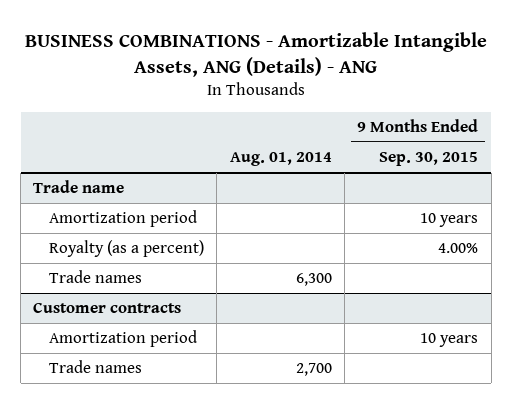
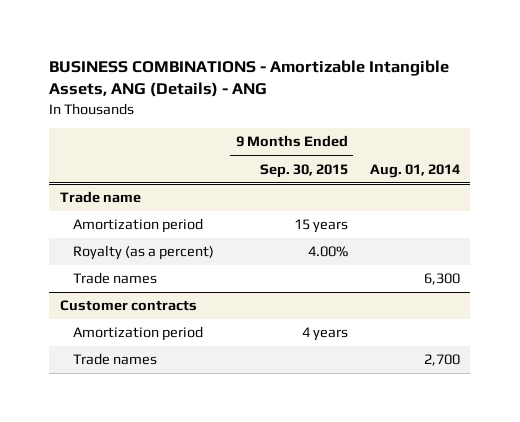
[420,213,479,228] 10 years -> [293,219,348,234] 15 years
[420,333,479,348] 10 years -> [301,327,348,342] 4 years

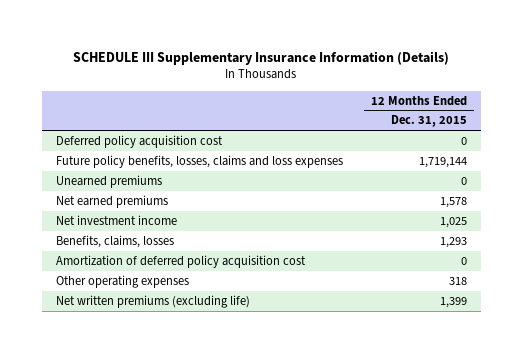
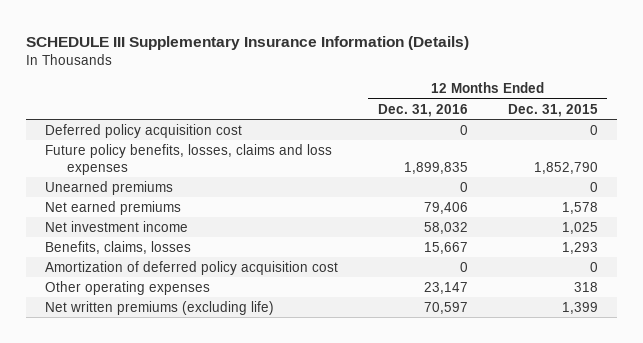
none -> [377,103,468,117] Dec. 31, 2016
[418,156,467,168] 1,719,144 -> [533,161,598,174] 1,852,790

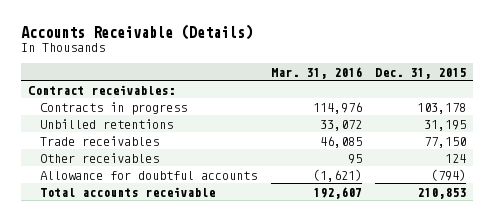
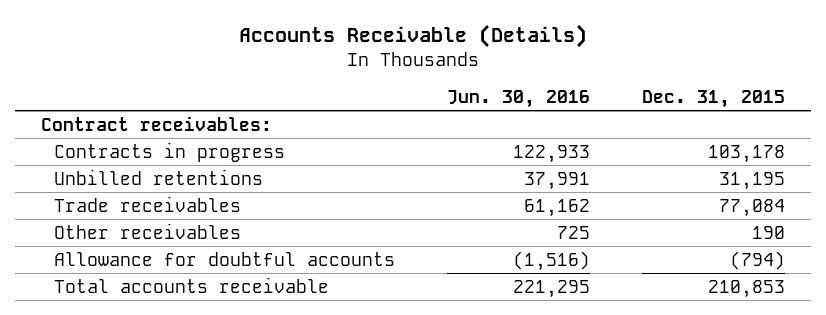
[270,66,362,79] Mar. 31, 2016 -> none
none -> [447,89,591,108] Jun. 30, 2016
[424,136,467,148] 77,150 -> [719,198,786,217] 77,084
[445,153,467,163] 124 -> [752,225,786,239] 190

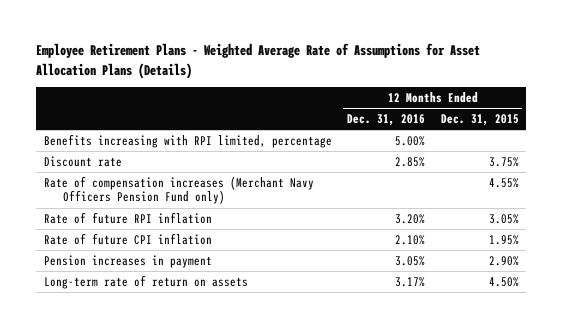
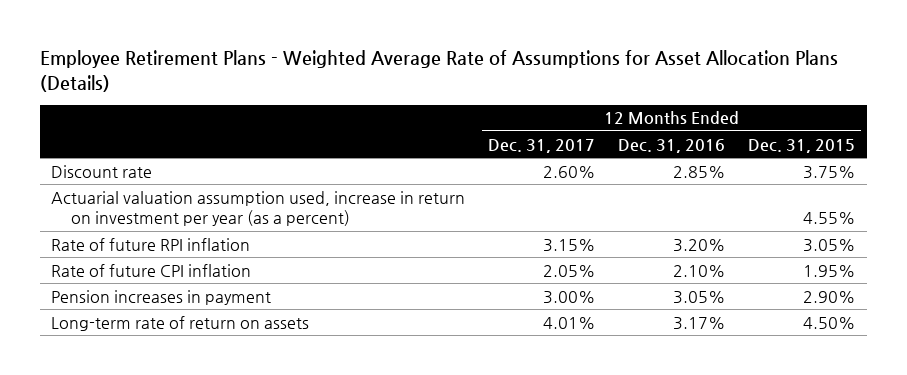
none -> [488,138,596,153] Dec. 31, 2017
[43,133,332,148] Benefits increasing with RPI limited, percentage -> none
[43,175,314,205] Rate of compensation increases (Merchant Navy Officers Pension Fund only) -> [51,190,466,226] Actuarial valuation assumption used, increase in return on investment per year (as a percent)

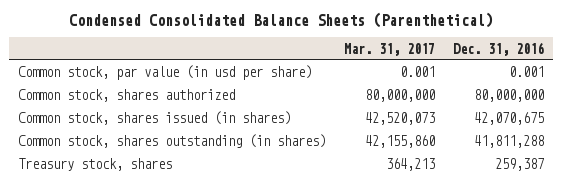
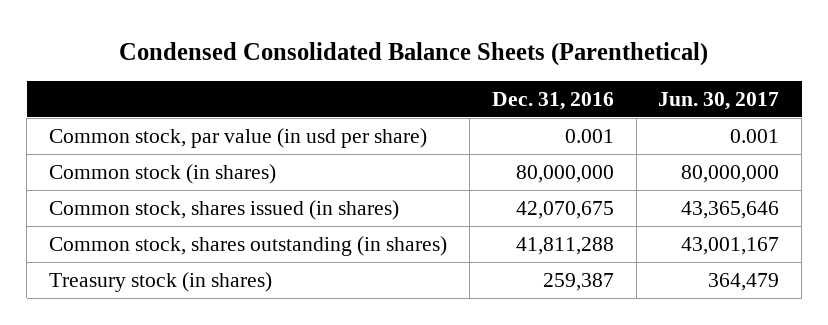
[344,42,436,56] Mar. 31, 2017 -> none
none -> [658,91,780,110] Jun. 30, 2017
[18,89,236,103] Common stock, shares authorized -> [48,163,276,184] Common stock (in shares)
[18,158,173,172] Treasury stock, shares -> [48,271,272,292] Treasury stock (in shares)

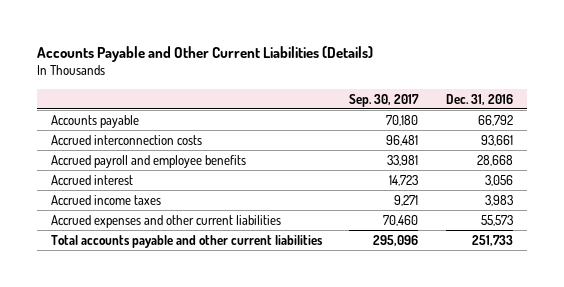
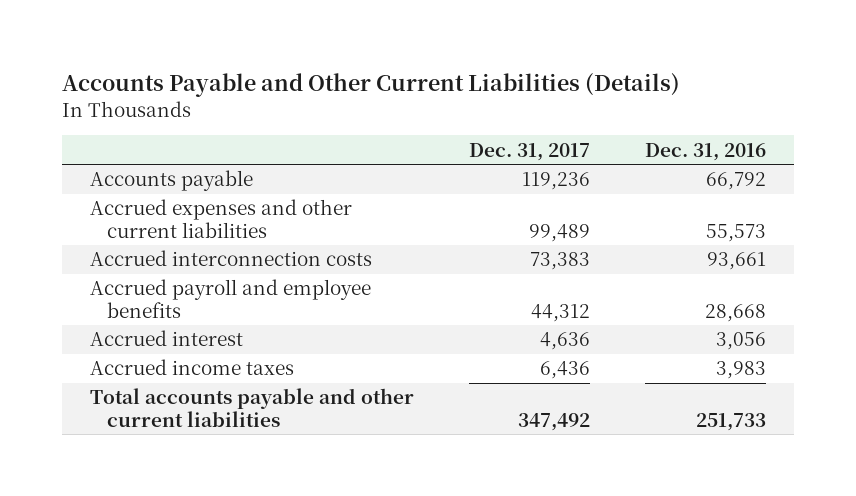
[349,93,420,107] Sep. 30, 2017 -> none
none -> [468,142,590,161] Dec. 31, 2017
[50,214,281,228] Accrued expenses and other current liabilities -> [89,199,352,238] Accrued expenses and other current liabilities

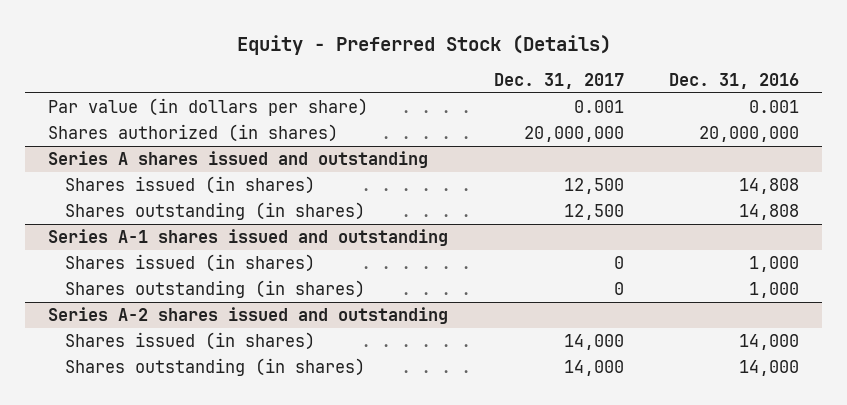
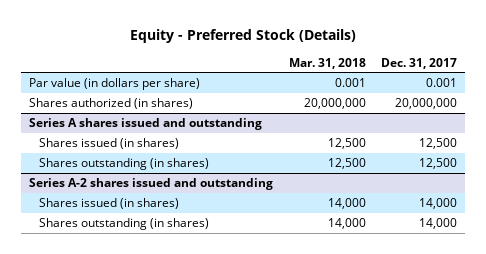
[669,72,800,89] Dec. 31, 2016 -> none
none -> [288,57,366,69] Mar. 31, 2018
[48,228,449,246] Series A-1 shares issued and outstanding -> none
[64,253,315,272] Shares issued (in shares) -> none
[64,279,365,298] Shares outstanding (in shares) -> none

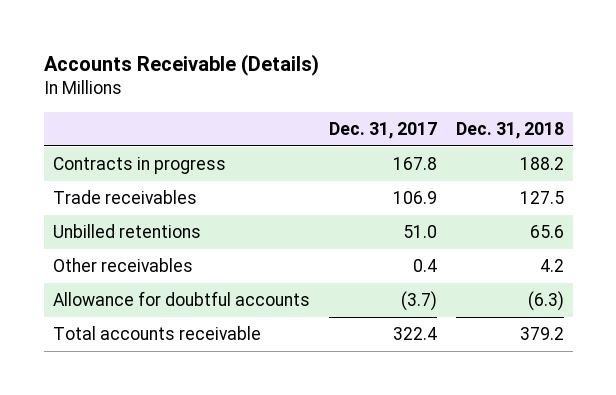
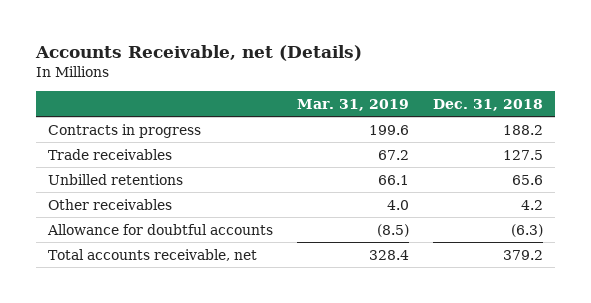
[43,53,319,76] Accounts Receivable (Details) -> [35,45,363,62] Accounts Receivable, net (Details)
[328,122,437,140] Dec. 31, 2017 -> none
none -> [297,99,410,112] Mar. 31, 2019
[52,326,261,341] Total accounts receivable -> [48,248,258,261] Total accounts receivable, net

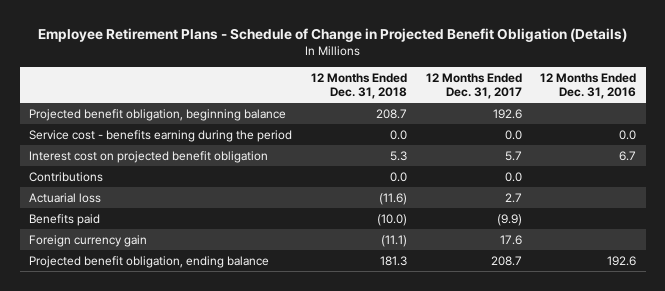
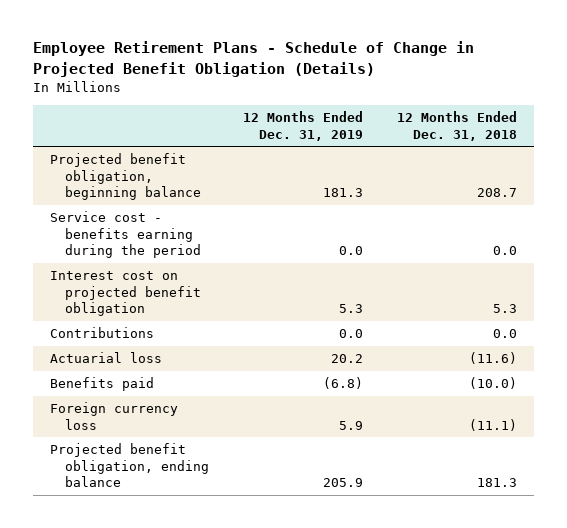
[425,72,522,99] 12 Months Ended Dec. 31, 2017 -> none
[540,72,637,99] 12 Months Ended Dec. 31, 2016 -> none
none -> [242,111,363,141] 12 Months Ended Dec. 31, 2019
[29,234,148,247] Foreign currency gain -> [49,402,178,430] Foreign currency loss

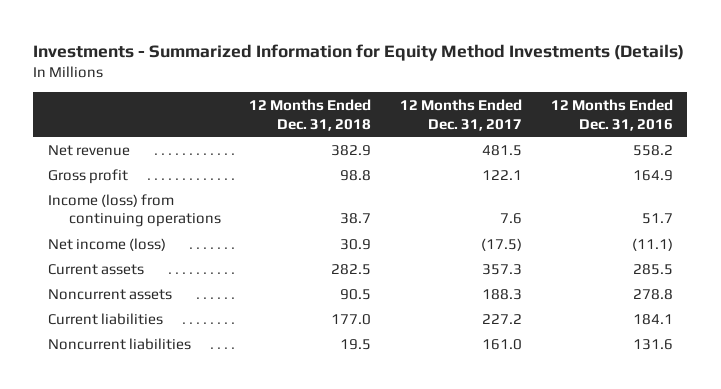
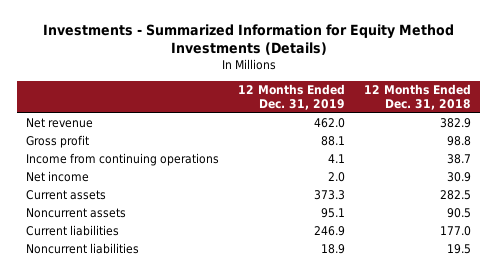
[400,98,523,131] 12 Months Ended Dec. 31, 2017 -> none
[550,98,673,131] 12 Months Ended Dec. 31, 2016 -> none
none -> [238,84,346,111] 12 Months Ended Dec. 31, 2019
[47,193,221,228] Income (loss) from continuing operations -> [26,153,220,167] Income from continuing operations
[47,237,166,251] Net income (loss) -> [26,171,90,183] Net income

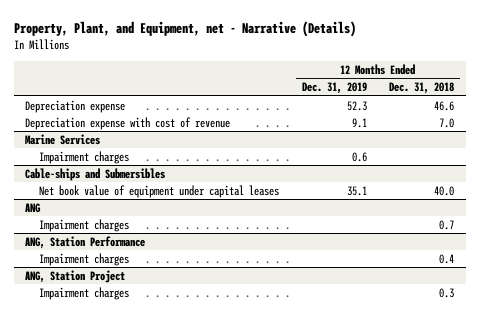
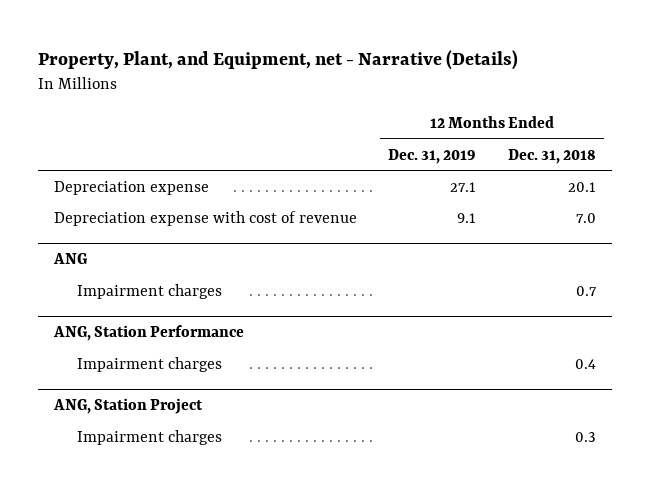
[346,100,367,111] 52.3 -> [450,181,477,192] 27.1
[434,100,455,111] 46.6 -> [568,181,597,192] 20.1
[25,133,101,145] Marine Services -> none
[38,150,129,164] Impairment charges -> none
[25,167,166,181] Cable-ships and Submersibles -> none
[38,184,279,198] Net book value of equipment under capital leases -> none

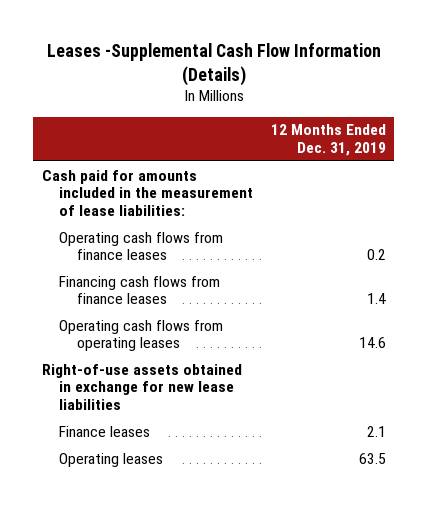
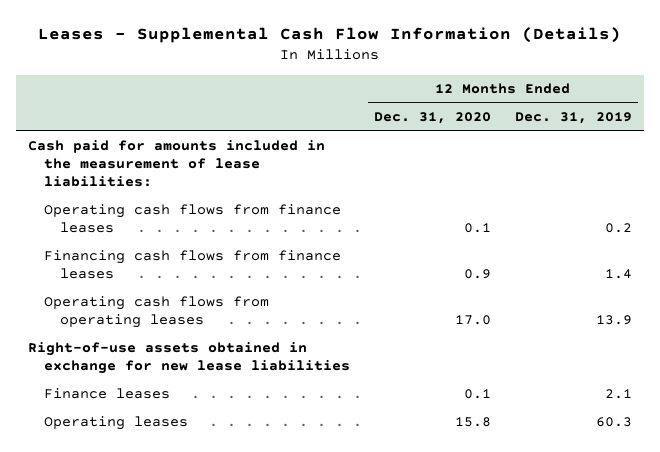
[46,42,381,86] Leases -Supplemental Cash Flow Information (Details) -> [37,27,621,44] Leases - Supplemental Cash Flow Information (Details)
none -> [374,112,492,125] Dec. 31, 2020
[358,337,386,349] 14.6 -> [596,315,633,326] 13.9
[358,452,386,464] 63.5 -> [596,417,633,428] 60.3

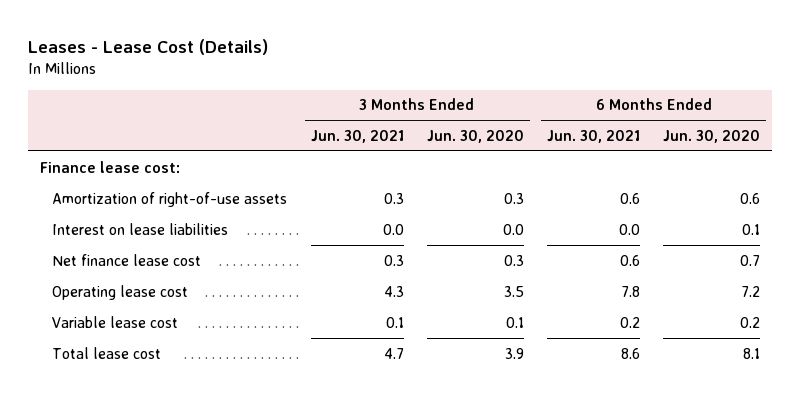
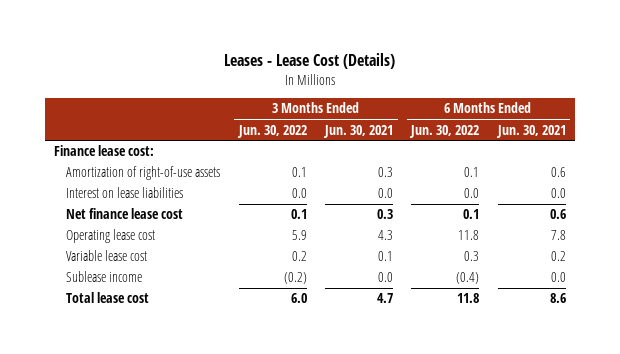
[426,129,524,143] Jun. 30, 2020 -> none
[663,129,761,143] Jun. 30, 2020 -> none
none -> [236,124,307,138] Jun. 30, 2022
none -> [409,124,480,138] Jun. 30, 2022
none -> [66,271,143,283] Sublease income

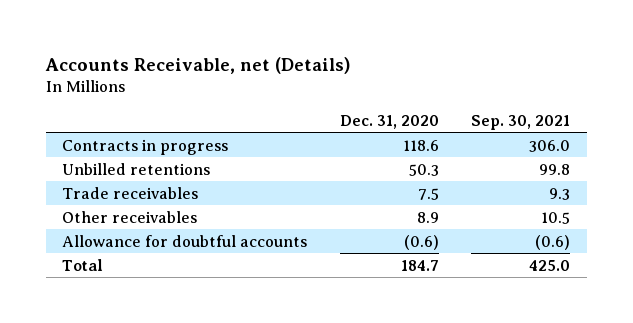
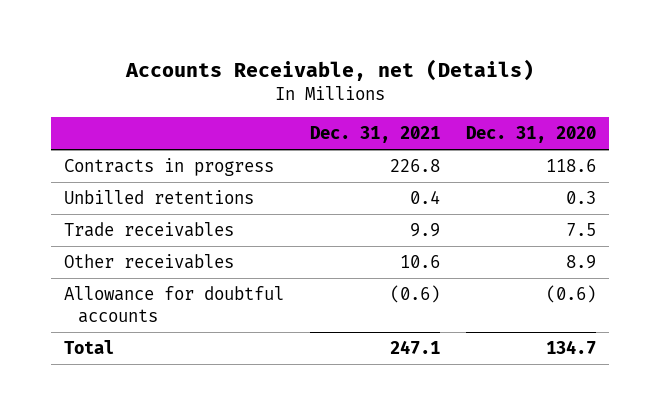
[471,114,571,130] Sep. 30, 2021 -> none
none -> [310,126,441,144] Dec. 31, 2021
[408,163,439,176] 50.3 -> [566,190,597,204] 0.3
[400,259,439,271] 184.7 -> [546,339,597,354] 134.7

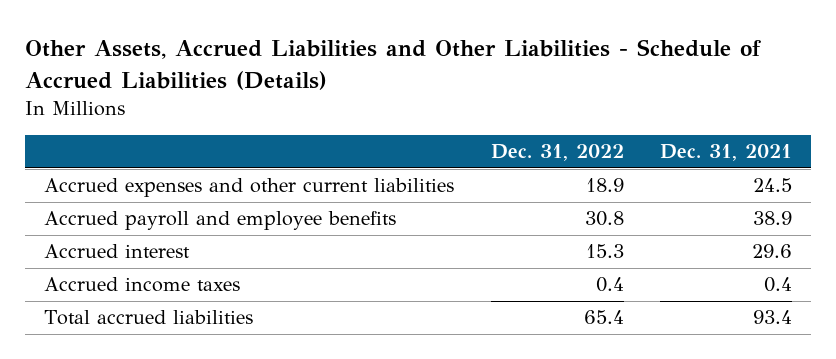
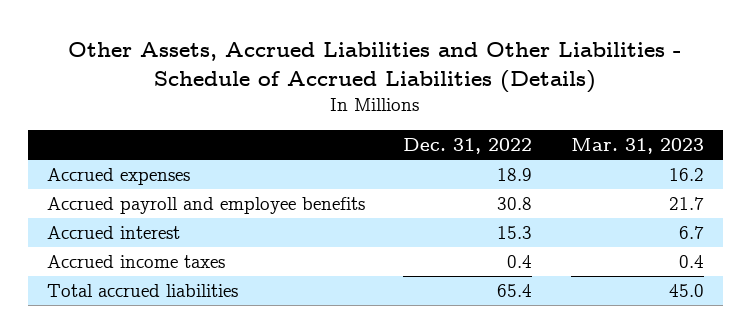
[660,144,793,162] Dec. 31, 2021 -> none
none -> [570,138,704,155] Mar. 31, 2023
[43,178,454,198] Accrued expenses and other current liabilities -> [46,168,190,186] Accrued expenses

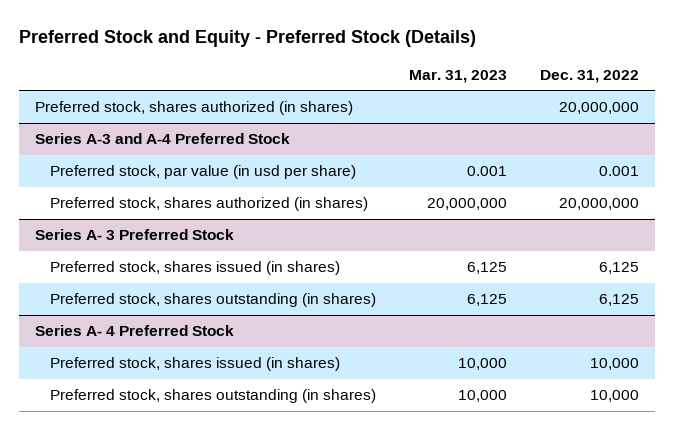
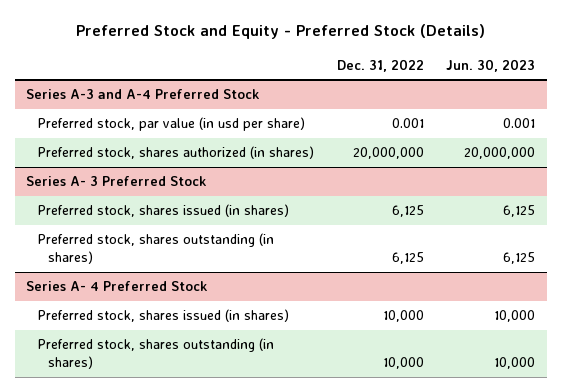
[409,69,508,83] Mar. 31, 2023 -> none
none -> [446,58,536,72] Jun. 30, 2023
[35,101,354,116] Preferred stock, shares authorized (in shares) -> none

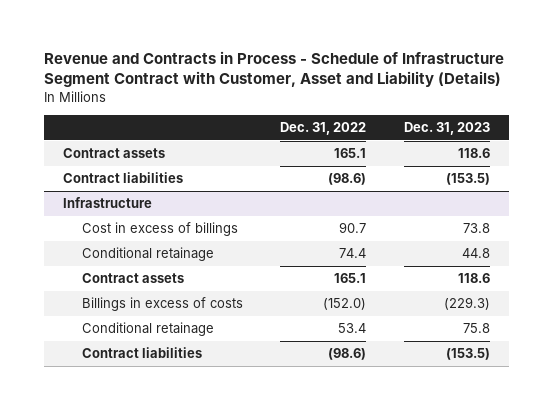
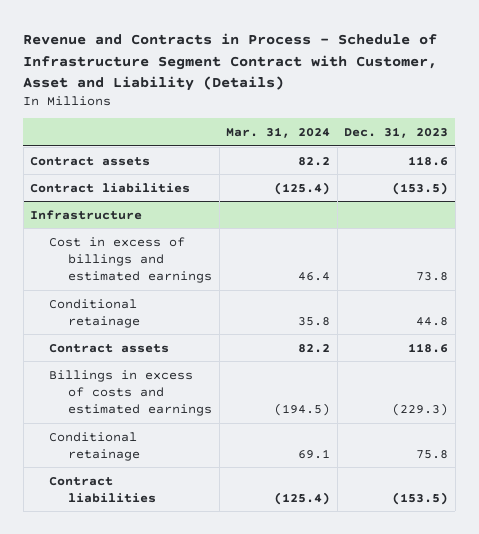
[280,121,367,135] Dec. 31, 2022 -> none
none -> [226,127,331,139] Mar. 31, 2024
[81,222,238,237] Cost in excess of billings -> [49,236,213,283] Cost in excess of billings and estimated earnings
[81,297,243,312] Billings in excess of costs -> [49,369,213,416] Billings in excess of costs and estimated earnings

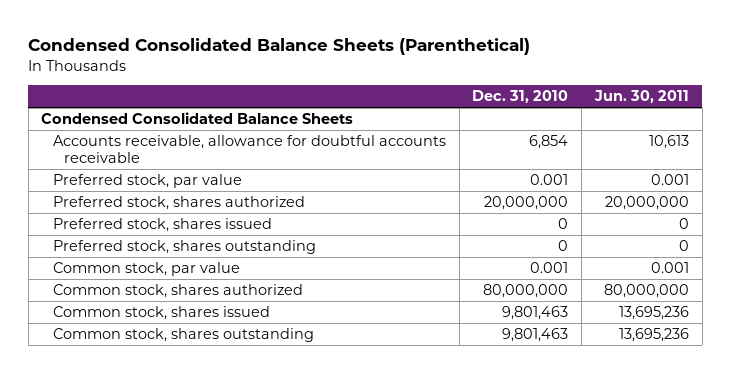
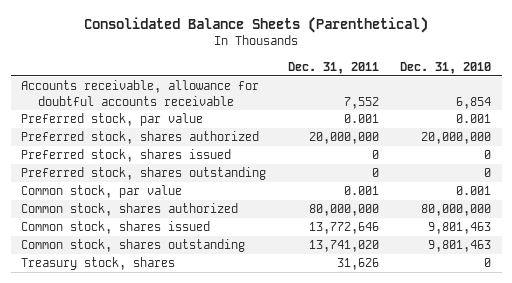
[28,37,531,55] Condensed Consolidated Balance Sheets (Parenthetical) -> [84,17,429,34] Consolidated Balance Sheets (Parenthetical)
[593,90,689,104] Jun. 30, 2011 -> none
none -> [287,61,379,74] Dec. 31, 2011
[41,112,354,125] Condensed Consolidated Balance Sheets -> none
none -> [21,257,176,271] Treasury stock, shares

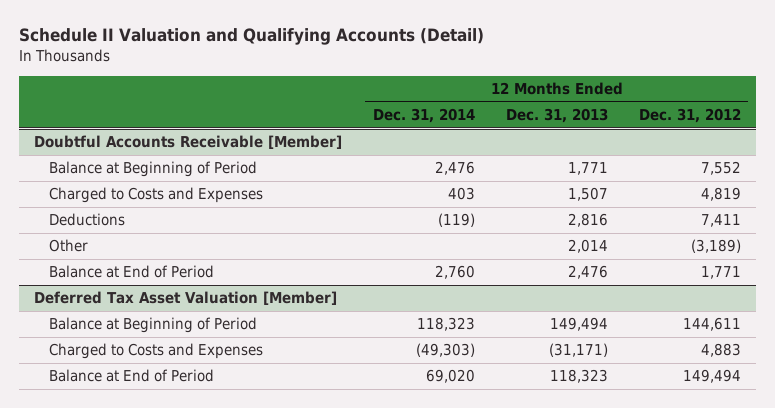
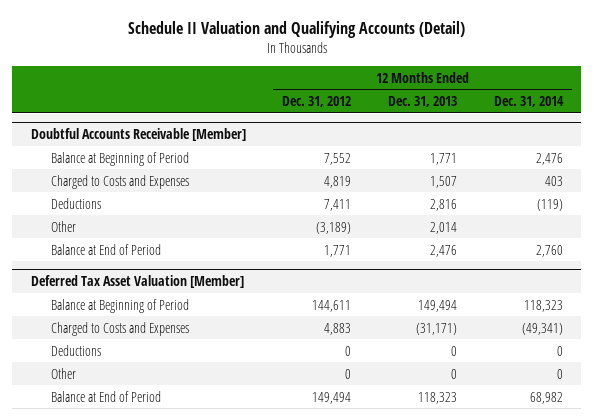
[415,343,475,358] (49,303) -> [522,322,564,335] (49,341)
none -> [50,344,101,356] Deductions
none -> [50,367,76,379] Other
[425,369,475,384] 69,020 -> [530,391,564,404] 68,982

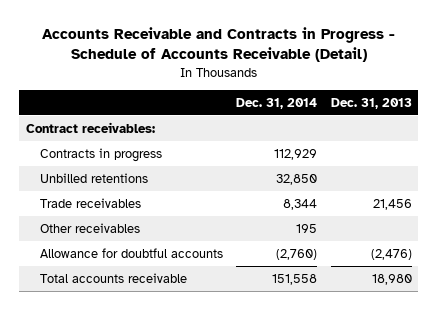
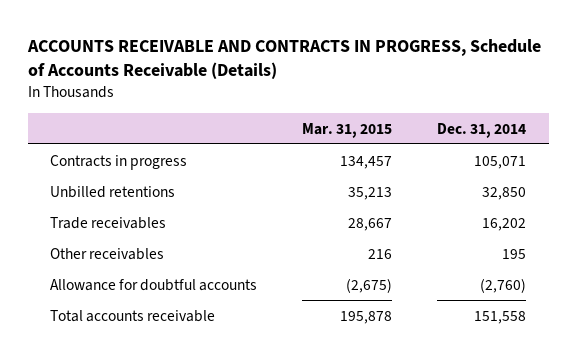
[41,27,395,63] Accounts Receivable and Contracts in Progress - Schedule of Accounts Receivable (Detail) -> [26,38,541,80] ACCOUNTS RECEIVABLE AND CONTRACTS IN PROGRESS, Schedule of Accounts Receivable (Details)
[330,97,412,109] Dec. 31, 2013 -> none
none -> [302,122,393,138] Mar. 31, 2015
[25,121,155,133] Contract receivables: -> none
[274,148,318,160] 112,929 -> [474,155,527,169] 105,071
[283,198,318,210] 8,344 -> [482,217,527,231] 16,202

